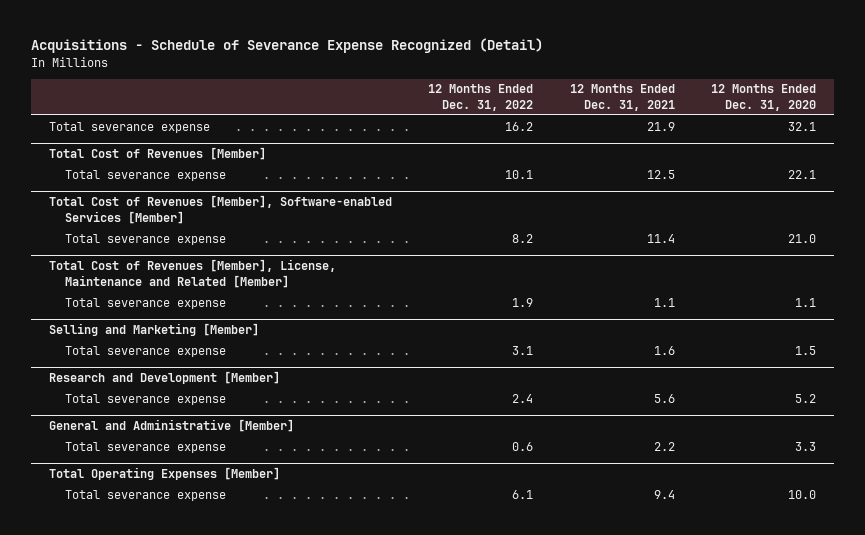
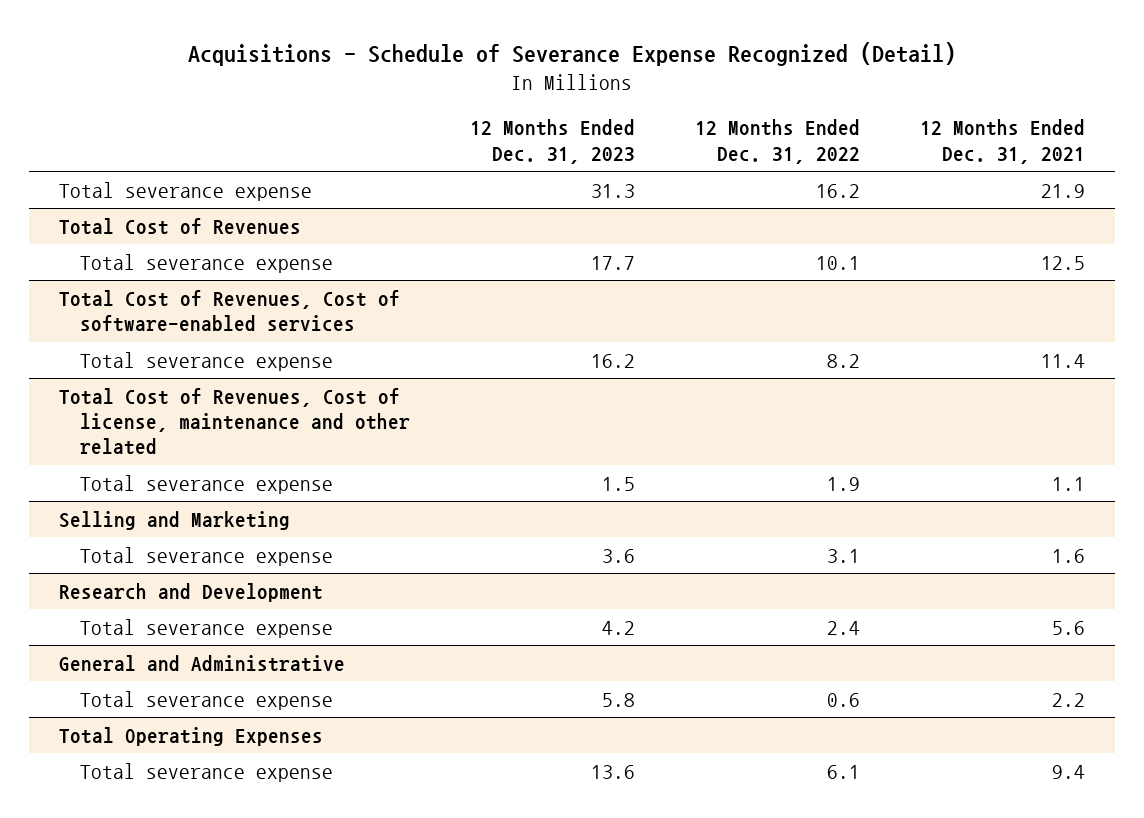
[710,84,816,112] 12 Months Ended Dec. 31, 2020 -> none
none -> [470,119,636,164] 12 Months Ended Dec. 31, 2023
[49,147,267,161] Total Cost of Revenues [Member] -> [59,217,302,235] Total Cost of Revenues
[49,195,393,225] Total Cost of Revenues [Member], Software-enabled Services [Member] -> [59,289,401,333] Total Cost of Revenues, Cost of software-enabled services
[49,259,337,289] Total Cost of Revenues [Member], License, Maintenance and Related [Member] -> [59,387,411,456] Total Cost of Revenues, Cost of license, maintenance and other related
[49,323,260,337] Selling and Marketing [Member] -> [59,510,291,530] Selling and Marketing
[49,371,281,385] Research and Development [Member] -> [59,582,324,602] Research and Development
[49,419,295,433] General and Administrative [Member] -> [59,654,346,672] General and Administrative
[49,467,281,481] Total Operating Expenses [Member] -> [59,726,324,746] Total Operating Expenses

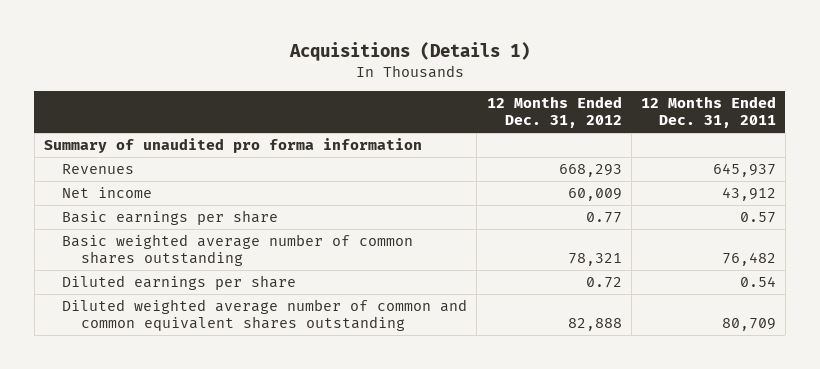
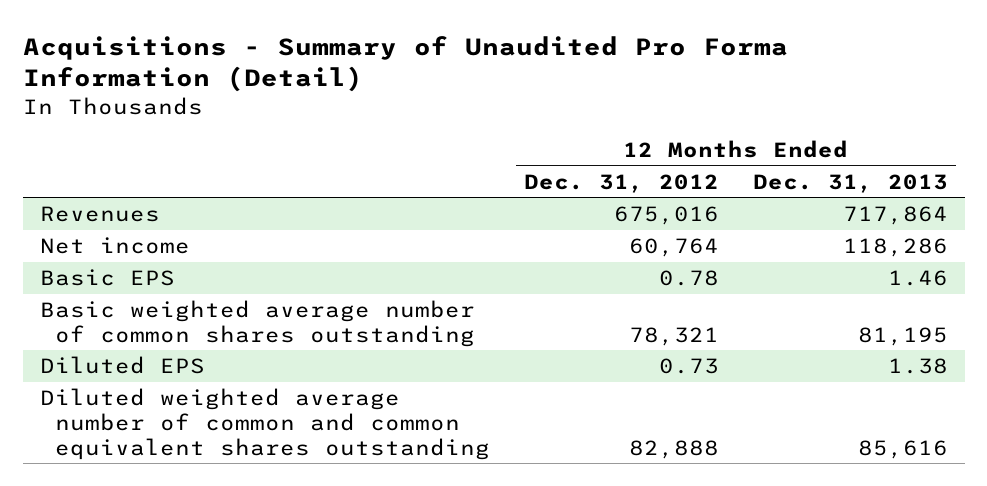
[288,41,530,61] Acquisitions (Details 1) -> [22,35,788,93] Acquisitions - Summary of Unaudited Pro Forma Information (Detail)
[640,96,776,129] 12 Months Ended Dec. 31, 2011 -> none
none -> [752,173,948,193] Dec. 31, 2013
[43,137,422,153] Summary of unaudited pro forma information -> none
[558,163,622,177] 668,293 -> [614,205,720,225] 675,016
[567,187,622,201] 60,009 -> [629,237,720,257] 60,764
[62,209,279,225] Basic earnings per share -> [39,268,175,286] Basic EPS
[585,211,622,223] 0.77 -> [659,269,720,286] 0.78
[62,274,297,290] Diluted earnings per share -> [39,355,205,374] Diluted EPS
[585,276,622,288] 0.72 -> [659,357,720,374] 0.73

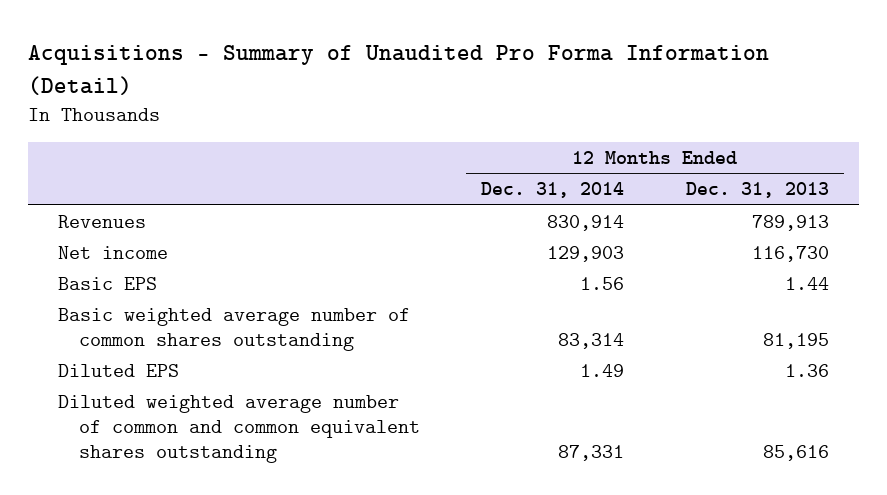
[524,173,720,193] Dec. 31, 2012 -> none
none -> [481,182,625,199] Dec. 31, 2014
[842,205,948,225] 717,864 -> [751,215,829,232] 789,913
[842,237,948,257] 118,286 -> [751,246,829,263] 116,730
[887,269,948,286] 1.46 -> [784,277,829,291] 1.44
[887,357,948,374] 1.38 -> [784,364,829,378] 1.36

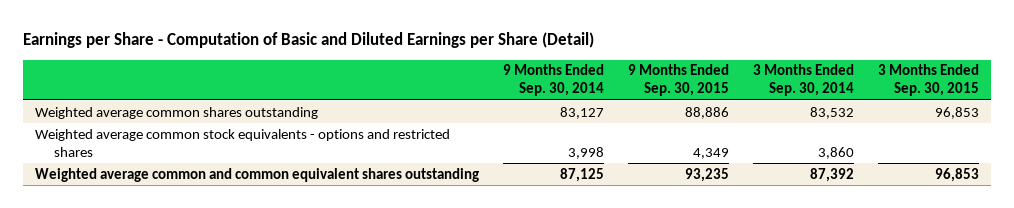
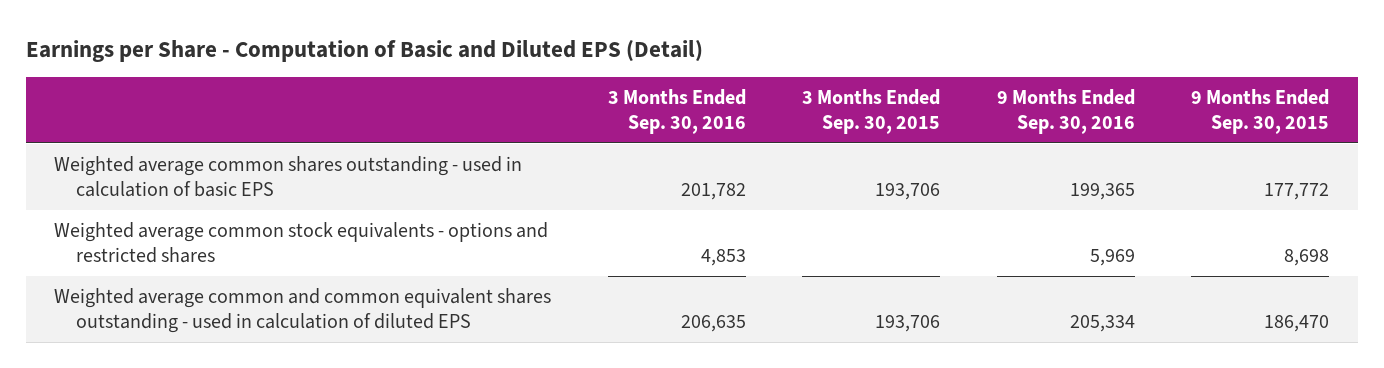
[22,32,594,49] Earnings per Share - Computation of Basic and Diluted Earnings per Share (Detail) -> [25,39,703,62] Earnings per Share - Computation of Basic and Diluted EPS (Detail)
[502,64,604,97] 9 Months Ended Sep. 30, 2014 -> none
[753,64,855,97] 3 Months Ended Sep. 30, 2014 -> none
none -> [607,88,746,134] 3 Months Ended Sep. 30, 2016
none -> [996,88,1135,134] 9 Months Ended Sep. 30, 2016
[34,106,318,119] Weighted average common shares outstanding -> [54,156,523,198] Weighted average common shares outstanding - used in calculation of basic EPS
[684,106,729,119] 88,886 -> [1264,183,1330,201] 177,772
[935,106,980,119] 96,853 -> [875,183,941,201] 193,706
[692,147,729,159] 4,349 -> [1284,249,1330,267] 8,698
[34,167,479,182] Weighted average common and common equivalent shares outstanding -> [54,288,552,334] Weighted average common and common equivalent shares outstanding - used in calculation of diluted EPS
[684,167,729,182] 93,235 -> [1264,315,1330,333] 186,470
[935,167,980,182] 96,853 -> [875,315,941,333] 193,706

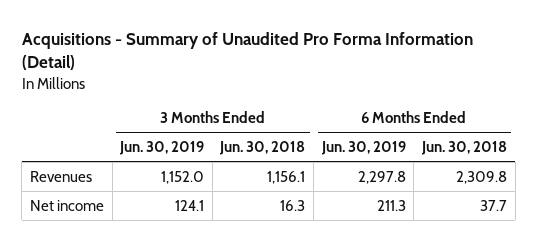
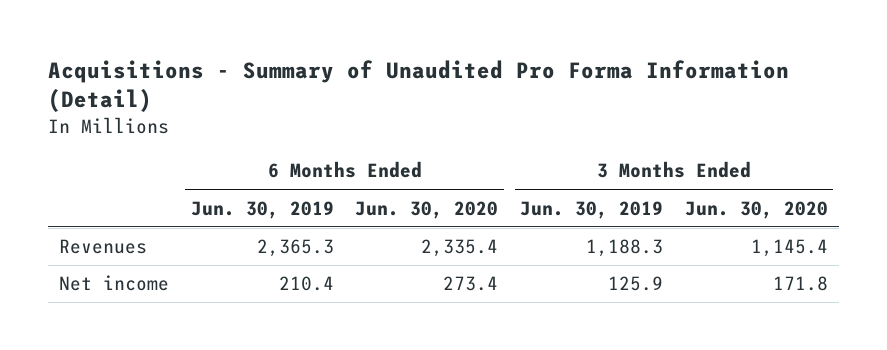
[219,140,306,155] Jun. 30, 2018 -> none
[420,140,507,155] Jun. 30, 2018 -> none
none -> [355,200,499,219] Jun. 30, 2020
none -> [684,200,828,219] Jun. 30, 2020
[161,170,205,184] 1,152.0 -> [586,239,664,258] 1,188.3
[357,170,406,184] 2,297.8 -> [256,239,334,258] 2,365.3
[175,199,205,211] 124.1 -> [608,276,664,292] 125.9
[376,199,406,211] 211.3 -> [278,276,334,292] 210.4

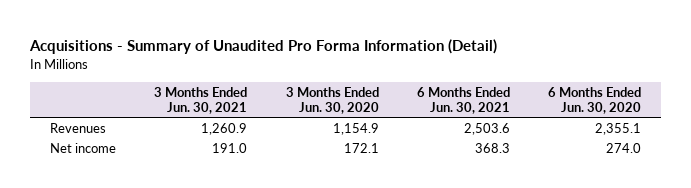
[190,200,334,219] Jun. 30, 2019 -> none
[520,200,664,219] Jun. 30, 2019 -> none
none -> [154,86,248,115] 3 Months Ended Jun. 30, 2021
none -> [416,86,510,115] 6 Months Ended Jun. 30, 2021
[421,239,499,258] 2,335.4 -> [595,122,642,135] 2,355.1
[750,239,828,258] 1,145.4 -> [332,122,379,135] 1,154.9
[443,276,499,292] 273.4 -> [606,142,642,153] 274.0
[772,276,828,292] 171.8 -> [343,142,379,153] 172.1

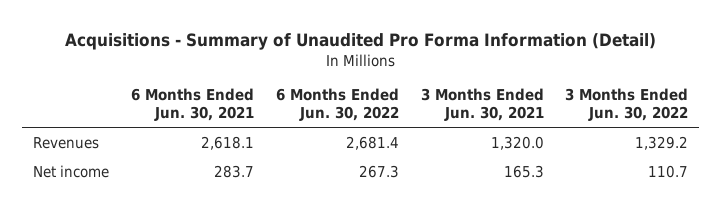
[285,86,379,115] 3 Months Ended Jun. 30, 2020 -> none
[548,86,642,115] 6 Months Ended Jun. 30, 2020 -> none
none -> [275,88,399,122] 6 Months Ended Jun. 30, 2022
none -> [565,88,689,122] 3 Months Ended Jun. 30, 2022
[201,122,248,135] 1,260.9 -> [490,135,544,150] 1,320.0
[463,122,510,135] 2,503.6 -> [201,135,255,150] 2,618.1
[212,142,248,153] 191.0 -> [503,164,544,178] 165.3
[474,142,510,153] 368.3 -> [214,164,255,178] 283.7

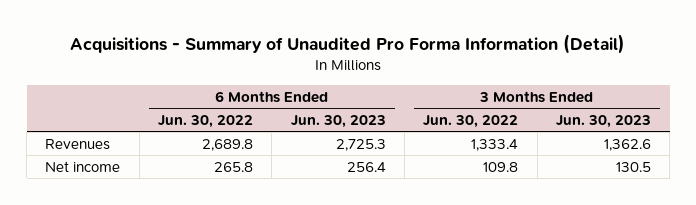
[131,88,255,122] 6 Months Ended Jun. 30, 2021 -> none
[420,88,544,122] 3 Months Ended Jun. 30, 2021 -> none
none -> [290,114,386,128] Jun. 30, 2023
none -> [555,114,651,128] Jun. 30, 2023
[345,135,399,150] 2,681.4 -> [202,138,254,151] 2,689.8
[635,135,689,150] 1,329.2 -> [471,138,519,151] 1,333.4
[358,164,399,178] 267.3 -> [214,161,254,172] 265.8
[648,164,689,178] 110.7 -> [483,161,519,172] 109.8

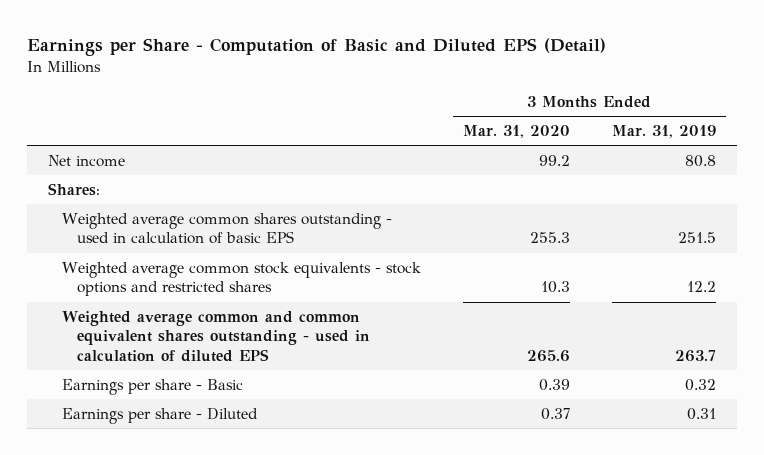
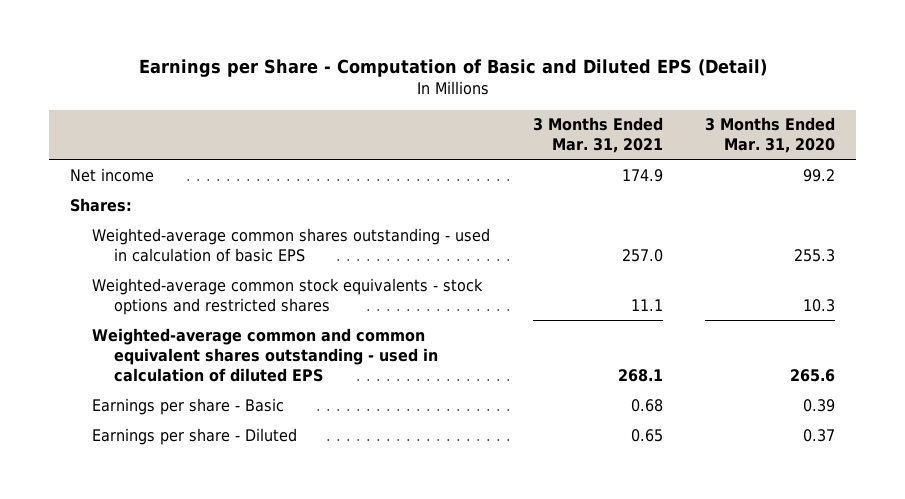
[611,124,716,138] Mar. 31, 2019 -> none
none -> [532,117,663,154] 3 Months Ended Mar. 31, 2021
[62,212,393,245] Weighted average common shares outstanding - used in calculation of basic EPS -> [92,227,491,262] Weighted-average common shares outstanding - used in calculation of basic EPS
[62,261,422,297] Weighted average common stock equivalents - stock options and restricted shares -> [92,277,484,315] Weighted-average common stock equivalents - stock options and restricted shares
[62,310,370,363] Weighted average common and common equivalent shares outstanding - used in calculation of diluted EPS -> [92,327,439,382] Weighted-average common and common equivalent shares outstanding - used in calculation of diluted EPS

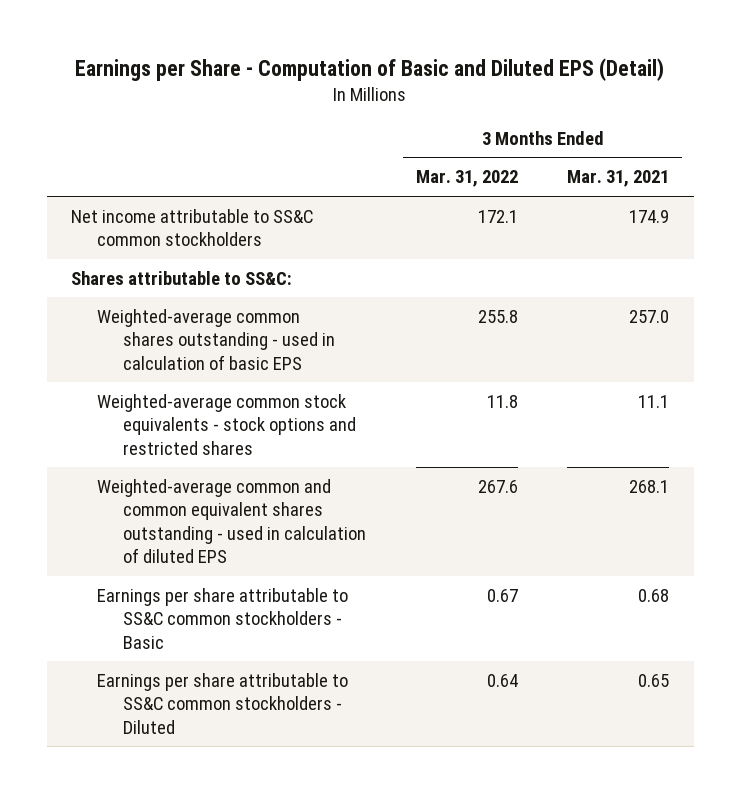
[705,117,836,154] 3 Months Ended Mar. 31, 2020 -> none
none -> [415,170,518,188] Mar. 31, 2022
[70,167,155,182] Net income -> [71,208,314,247] Net income attributable to SS&C common stockholders
[70,197,133,212] Shares: -> [71,270,293,285] Shares attributable to SS&C:
[92,397,285,415] Earnings per share - Basic -> [97,587,349,649] Earnings per share attributable to SS&C common stockholders - Basic
[92,427,298,445] Earnings per share - Diluted -> [97,672,349,734] Earnings per share attributable to SS&C common stockholders - Diluted

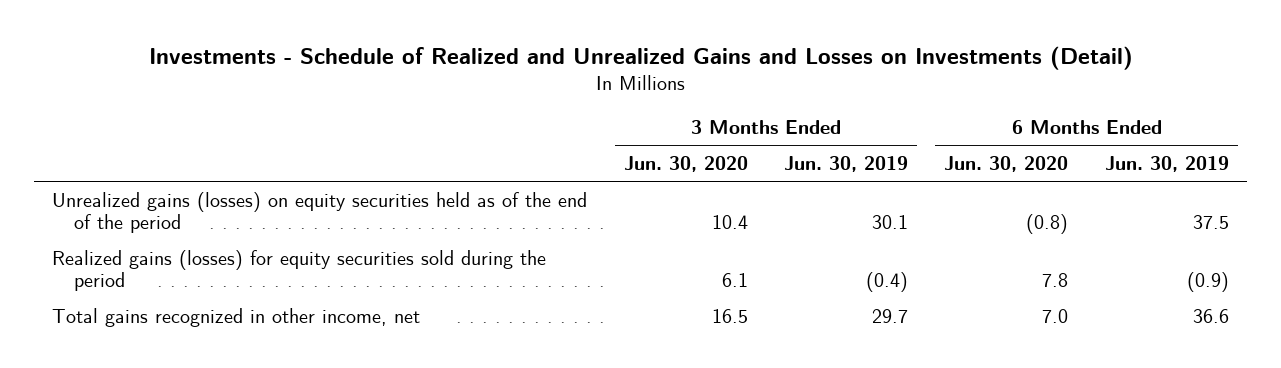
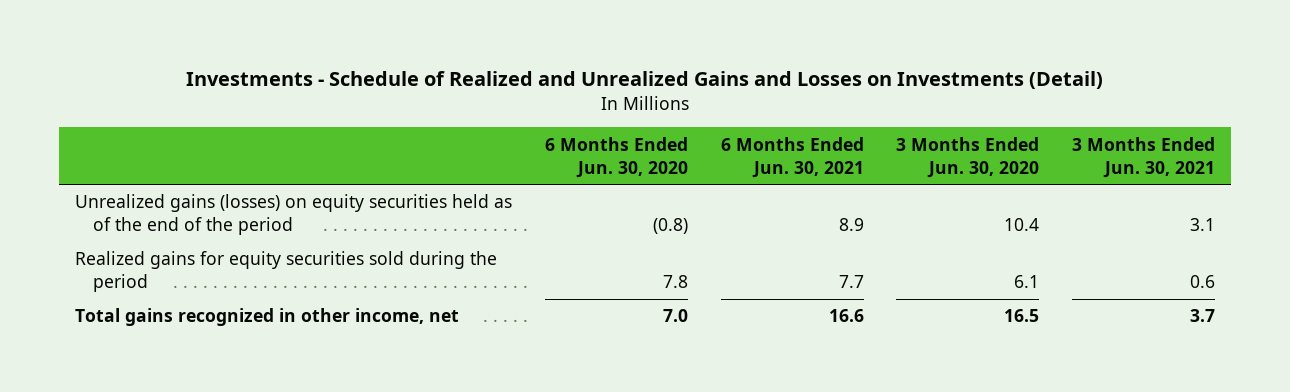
[784,155,909,172] Jun. 30, 2019 -> none
[1104,155,1229,172] Jun. 30, 2019 -> none
none -> [720,136,864,178] 6 Months Ended Jun. 30, 2021
none -> [1072,136,1216,178] 3 Months Ended Jun. 30, 2021
[52,249,547,292] Realized gains (losses) for equity securities sold during the period -> [74,251,497,293] Realized gains for equity securities sold during the period

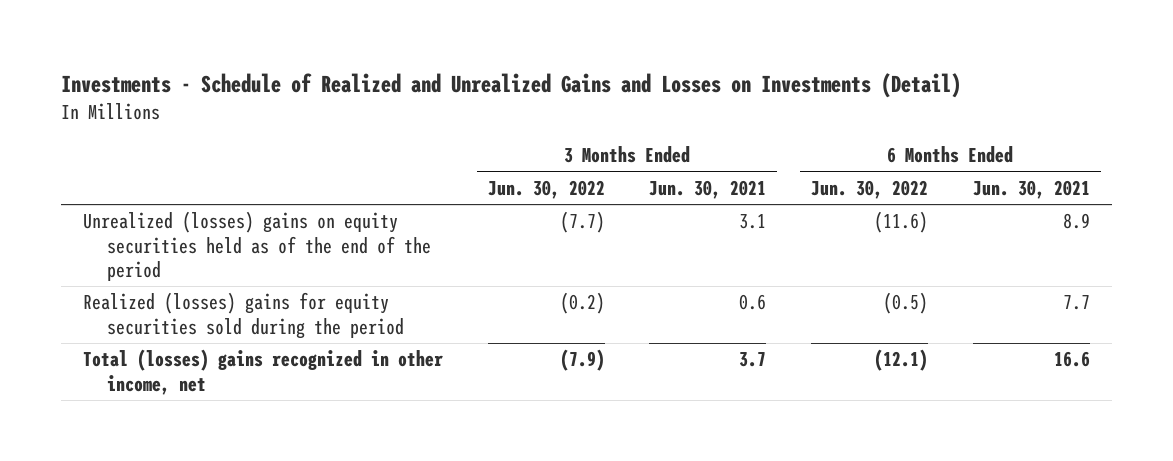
[544,136,688,178] 6 Months Ended Jun. 30, 2020 -> none
[896,136,1040,178] 3 Months Ended Jun. 30, 2020 -> none
none -> [487,179,605,199] Jun. 30, 2022
none -> [810,179,928,199] Jun. 30, 2022
[74,194,512,236] Unrealized gains (losses) on equity securities held as of the end of the period -> [83,211,431,282] Unrealized (losses) gains on equity securities held as of the end of the period
[74,251,497,293] Realized gains for equity securities sold during the period -> [83,292,404,339] Realized (losses) gains for equity securities sold during the period
[74,308,459,327] Total gains recognized in other income, net -> [83,349,444,395] Total (losses) gains recognized in other income, net

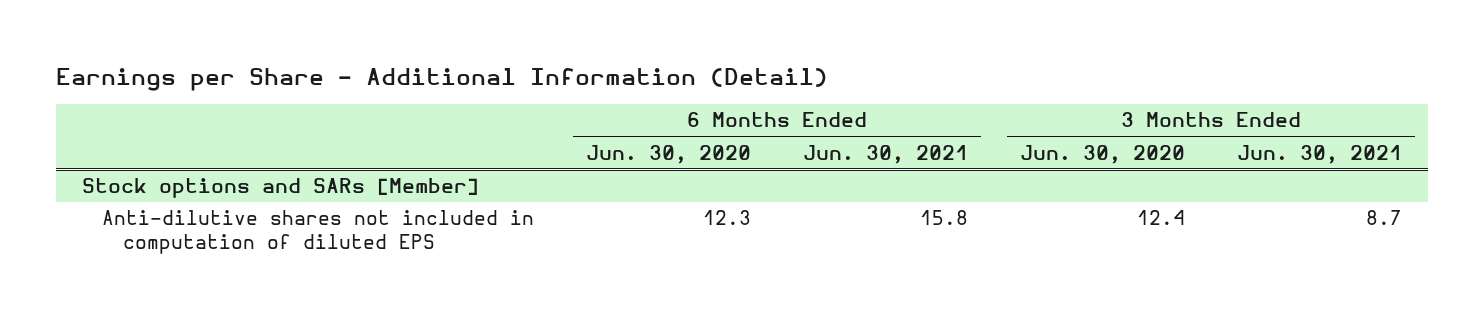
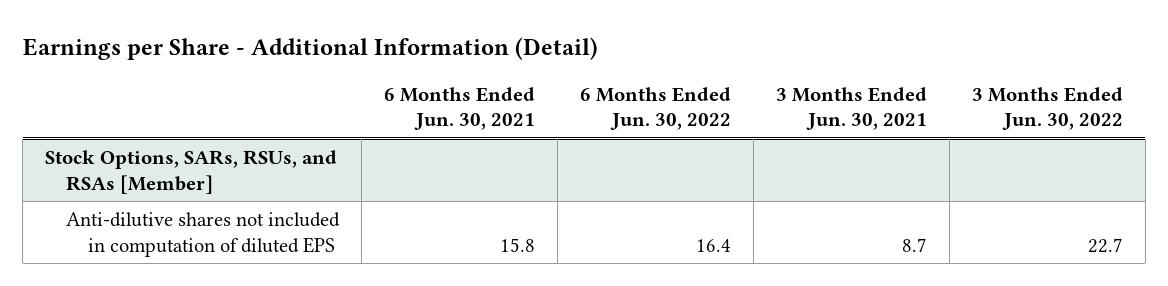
[586,144,752,164] Jun. 30, 2020 -> none
[1020,144,1186,164] Jun. 30, 2020 -> none
none -> [579,86,731,131] 6 Months Ended Jun. 30, 2022
none -> [971,86,1123,131] 3 Months Ended Jun. 30, 2022
[81,178,479,199] Stock options and SARs [Member] -> [45,150,338,194] Stock Options, SARs, RSUs, and RSAs [Member]

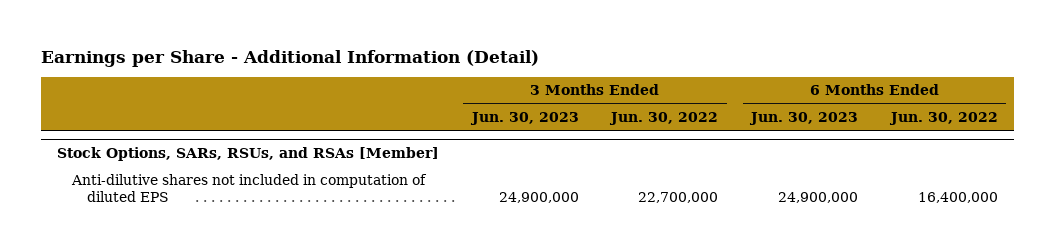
[384,86,536,131] 6 Months Ended Jun. 30, 2021 -> none
[775,86,927,131] 3 Months Ended Jun. 30, 2021 -> none
none -> [469,112,579,126] Jun. 30, 2023
none -> [749,112,859,126] Jun. 30, 2023
[695,238,731,252] 16.4 -> [917,191,998,203] 16,400,000
[1087,237,1123,253] 22.7 -> [638,191,719,203] 22,700,000

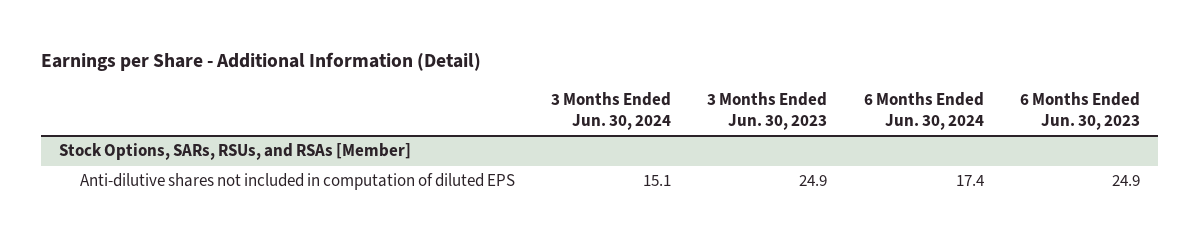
[609,112,719,126] Jun. 30, 2022 -> none
[888,112,998,126] Jun. 30, 2022 -> none
none -> [551,91,672,131] 3 Months Ended Jun. 30, 2024
none -> [863,91,984,131] 6 Months Ended Jun. 30, 2024
[498,191,579,203] 24,900,000 -> [799,175,828,187] 24.9
[778,191,859,203] 24,900,000 -> [1111,175,1140,187] 24.9

